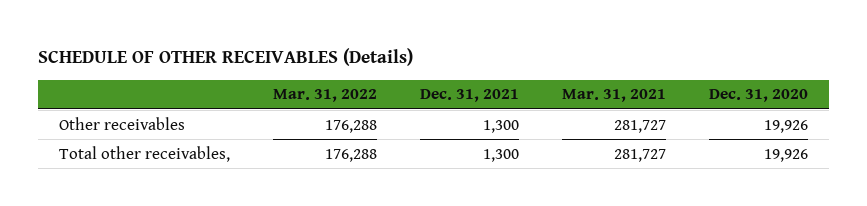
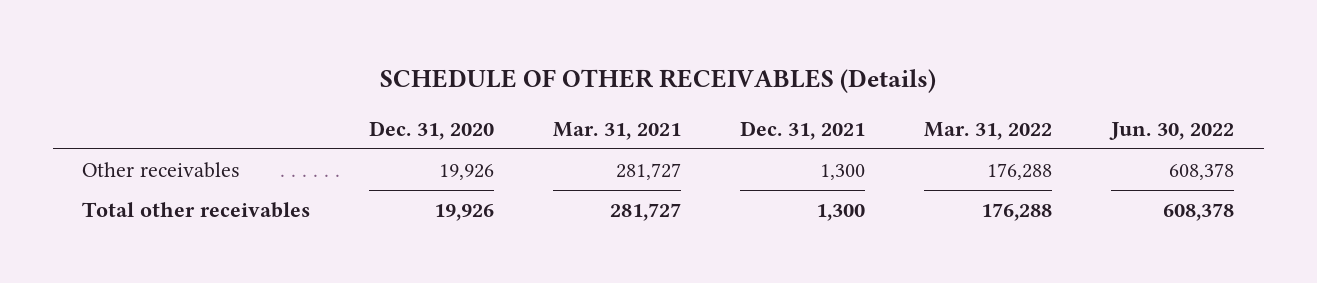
none -> [1109,121,1235,140] Jun. 30, 2022
[59,145,231,162] Total other receivables, -> [82,202,311,219] Total other receivables

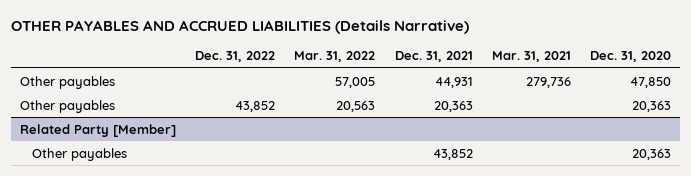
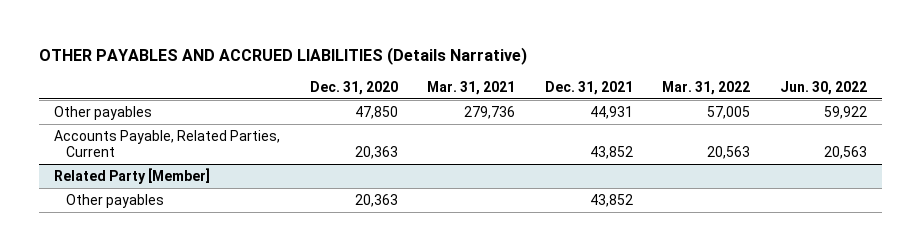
[195,51,276,63] Dec. 31, 2022 -> none
none -> [779,80,867,95] Jun. 30, 2022
[20,99,116,113] Other payables -> none
none -> [53,130,280,158] Accounts Payable, Related Parties, Current

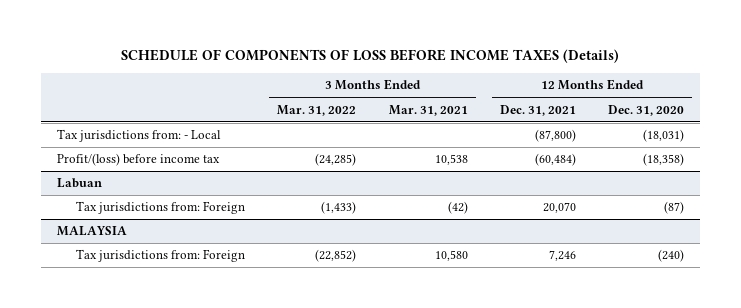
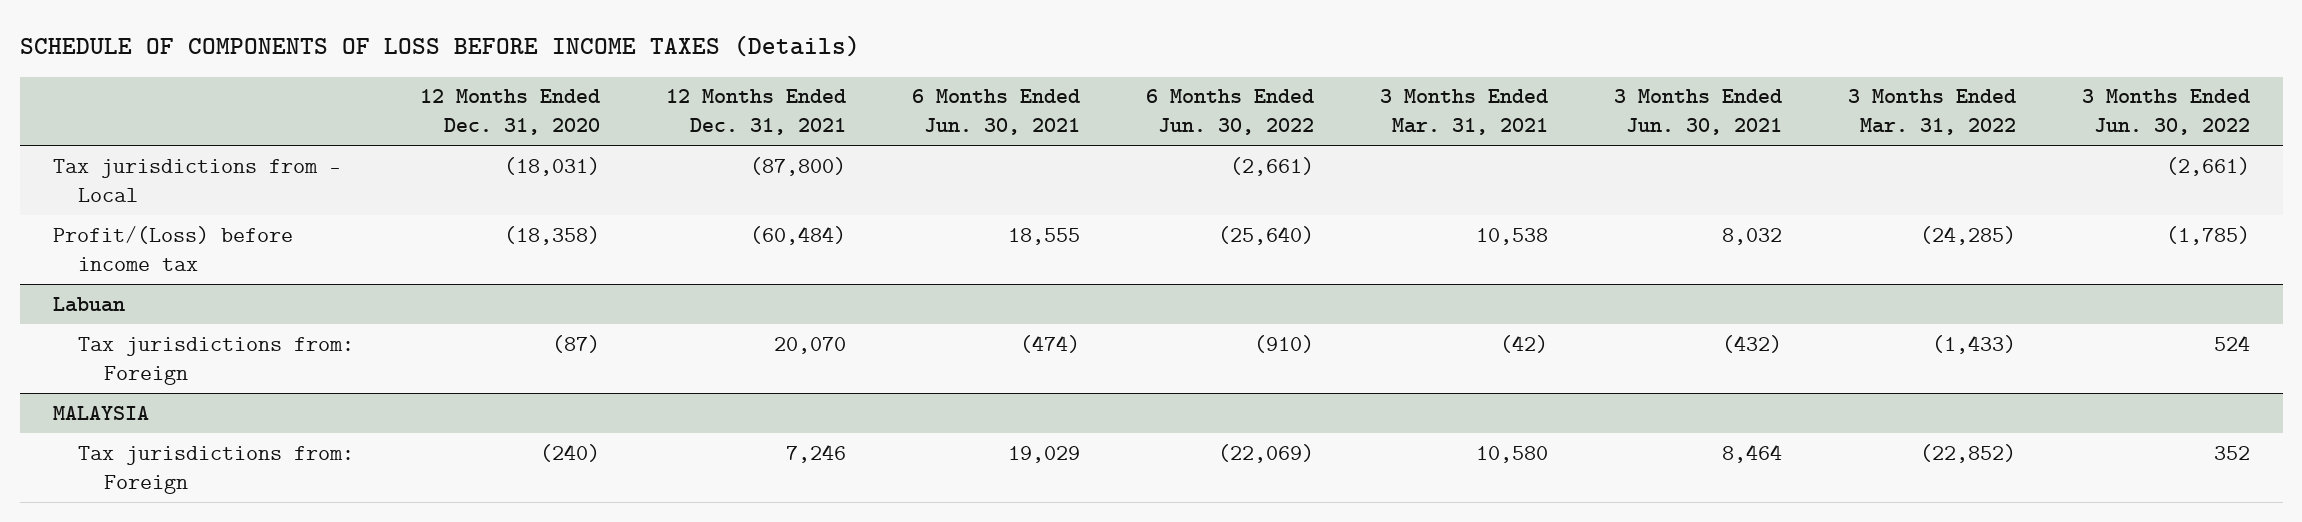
none -> [911,89,1080,136] 6 Months Ended Jun. 30, 2021
none -> [1145,89,1314,136] 6 Months Ended Jun. 30, 2022
none -> [1613,89,1782,136] 3 Months Ended Jun. 30, 2021
none -> [2081,89,2250,136] 3 Months Ended Jun. 30, 2022
[56,129,221,143] Tax jurisdictions from: - Local -> [52,158,341,202] Tax jurisdictions from - Local
[56,153,220,167] Profit/(loss) before income tax -> [52,225,293,271] Profit/(Loss) before income tax

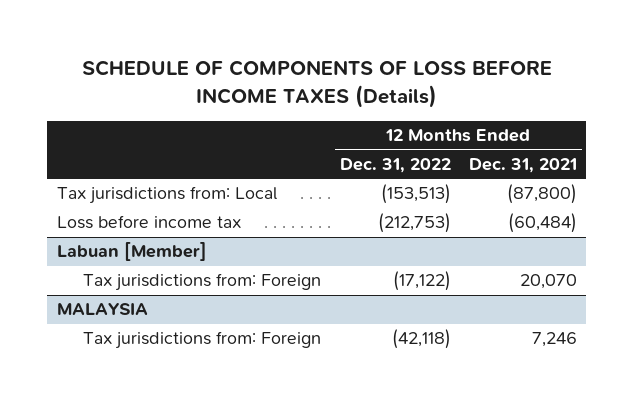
[420,89,601,136] 12 Months Ended Dec. 31, 2020 -> none
[911,89,1080,136] 6 Months Ended Jun. 30, 2021 -> none
[1145,89,1314,136] 6 Months Ended Jun. 30, 2022 -> none
[1379,89,1548,136] 3 Months Ended Mar. 31, 2021 -> none
[1613,89,1782,136] 3 Months Ended Jun. 30, 2021 -> none
[1847,89,2016,136] 3 Months Ended Mar. 31, 2022 -> none
[2081,89,2250,136] 3 Months Ended Jun. 30, 2022 -> none
none -> [339,157,451,173] Dec. 31, 2022
[52,158,341,202] Tax jurisdictions from - Local -> [56,186,277,205] Tax jurisdictions from: Local
[52,225,293,271] Profit/(Loss) before income tax -> [56,215,241,230] Loss before income tax
[52,296,125,312] Labuan -> [56,242,207,262] Labuan [Member]

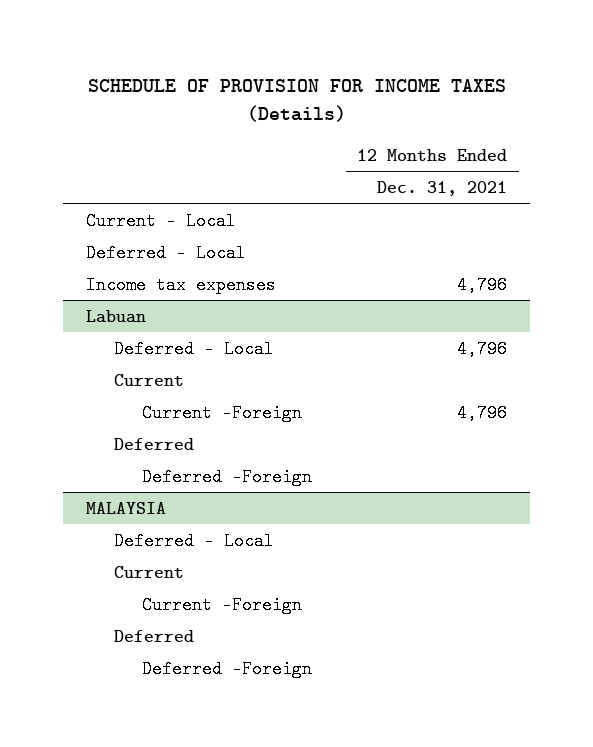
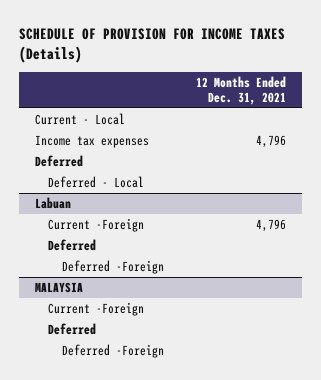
none -> [34,154,83,167] Deferred
[86,243,247,262] Deferred - Local -> [48,175,145,188] Deferred - Local
[113,339,274,358] Deferred - Local -> none
[113,373,184,386] Current -> none
[113,531,274,550] Deferred - Local -> none
[113,565,184,578] Current -> none

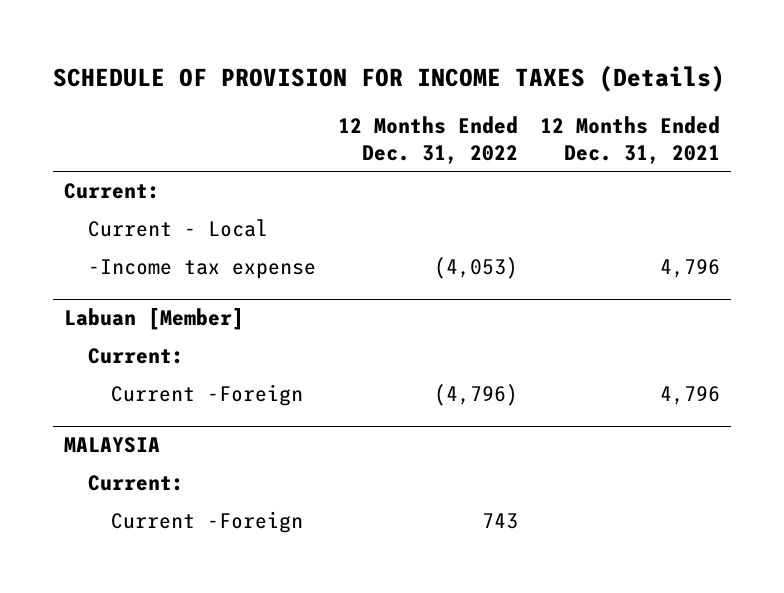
none -> [337,116,518,165] 12 Months Ended Dec. 31, 2022
none -> [64,183,161,200] Current:
[34,154,83,167] Deferred -> none
[48,175,145,188] Deferred - Local -> none
[34,134,149,148] Income tax expenses -> [87,259,316,280] -Income tax expense
[34,196,71,209] Labuan -> [64,308,245,331] Labuan [Member]
none -> [87,348,184,365] Current:
[48,238,97,251] Deferred -> none
[61,259,164,274] Deferred -Foreign -> none
none -> [87,475,184,492] Current:
[48,322,97,335] Deferred -> none
[61,343,164,358] Deferred -Foreign -> none

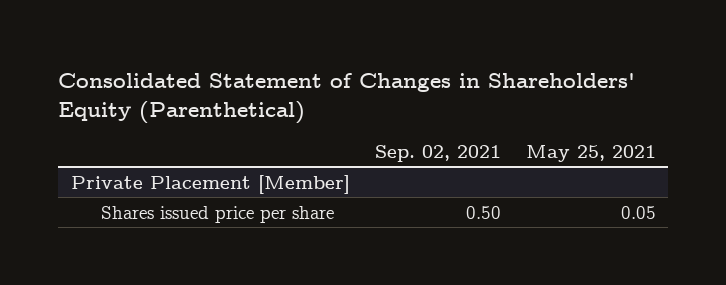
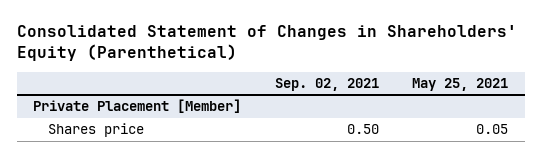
[101,205,335,223] Shares issued price per share -> [47,123,144,138] Shares price

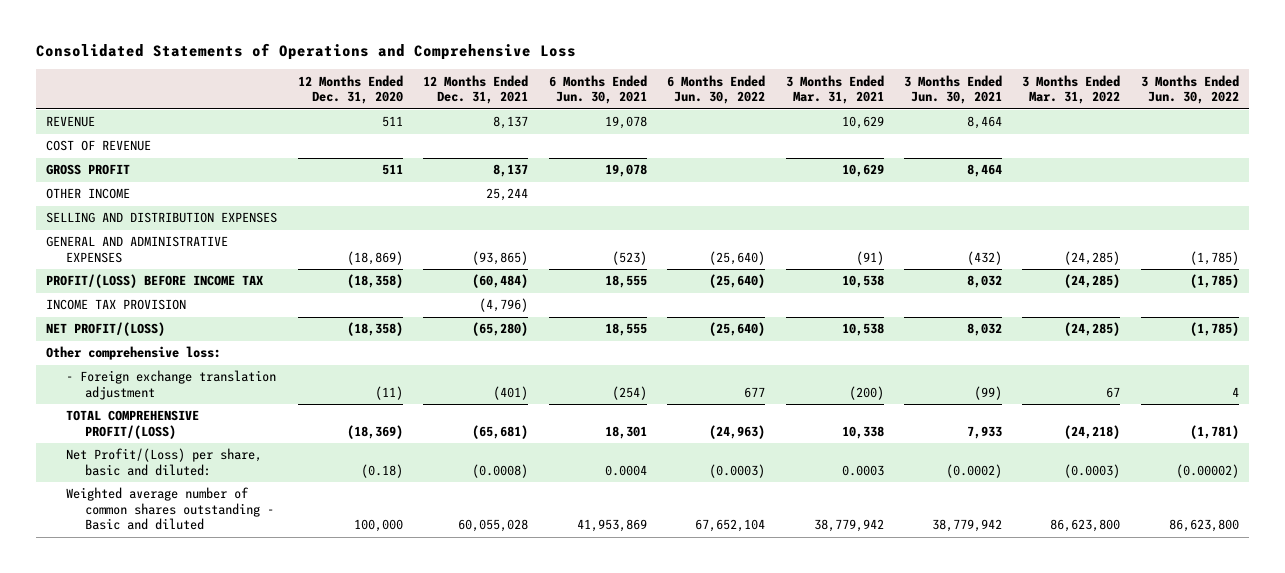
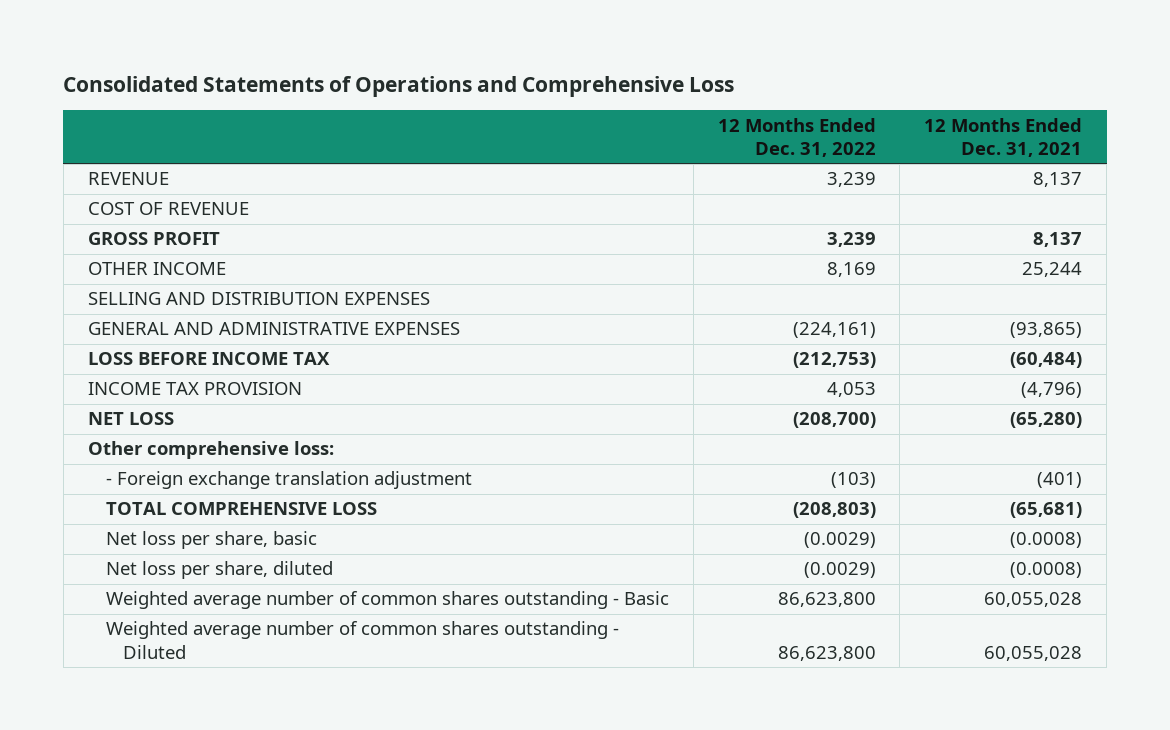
[297,74,403,105] 12 Months Ended Dec. 31, 2020 -> none
[548,74,647,105] 6 Months Ended Jun. 30, 2021 -> none
[667,74,766,105] 6 Months Ended Jun. 30, 2022 -> none
[785,74,884,105] 3 Months Ended Mar. 31, 2021 -> none
[903,74,1002,105] 3 Months Ended Jun. 30, 2021 -> none
[1022,74,1121,105] 3 Months Ended Mar. 31, 2022 -> none
[1140,74,1239,105] 3 Months Ended Jun. 30, 2022 -> none
none -> [717,117,876,158] 12 Months Ended Dec. 31, 2022
[46,274,264,289] PROFIT/(LOSS) BEFORE INCOME TAX -> [87,352,330,366] LOSS BEFORE INCOME TAX
[46,322,166,337] NET PROFIT/(LOSS) -> [87,412,174,426] NET LOSS
[65,410,199,439] TOTAL COMPREHENSIVE PROFIT/(LOSS) -> [105,502,377,516] TOTAL COMPREHENSIVE LOSS
[65,448,262,476] Net Profit/(Loss) per share, basic and diluted: -> [105,531,317,550] Net loss per share, basic
none -> [105,561,333,580] Net loss per share, diluted
[65,487,275,531] Weighted average number of common shares outstanding - Basic and diluted -> [105,591,669,610] Weighted average number of common shares outstanding - Basic
none -> [105,621,619,659] Weighted average number of common shares outstanding - Diluted

